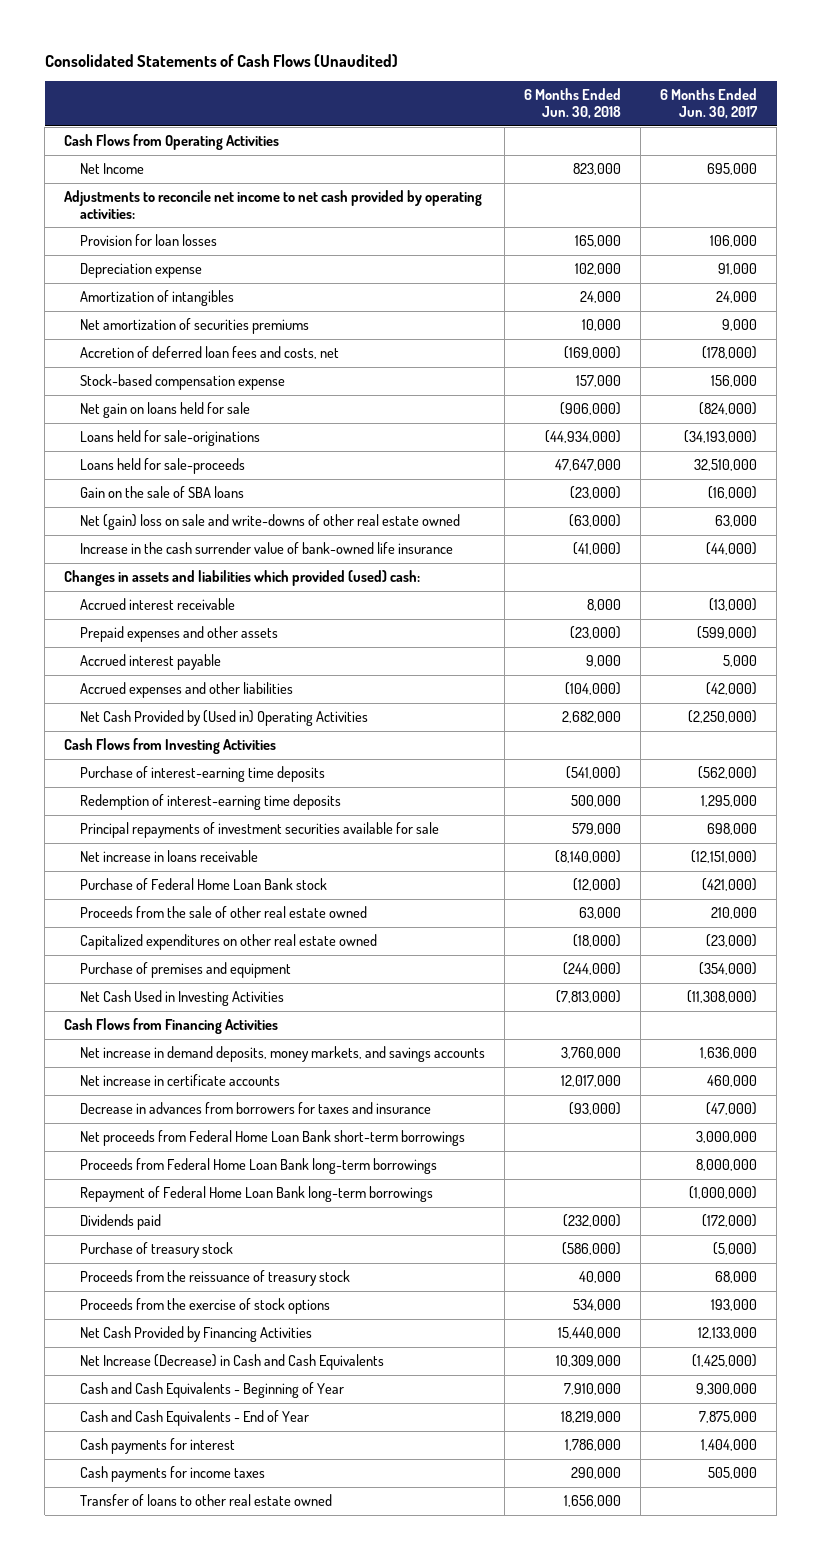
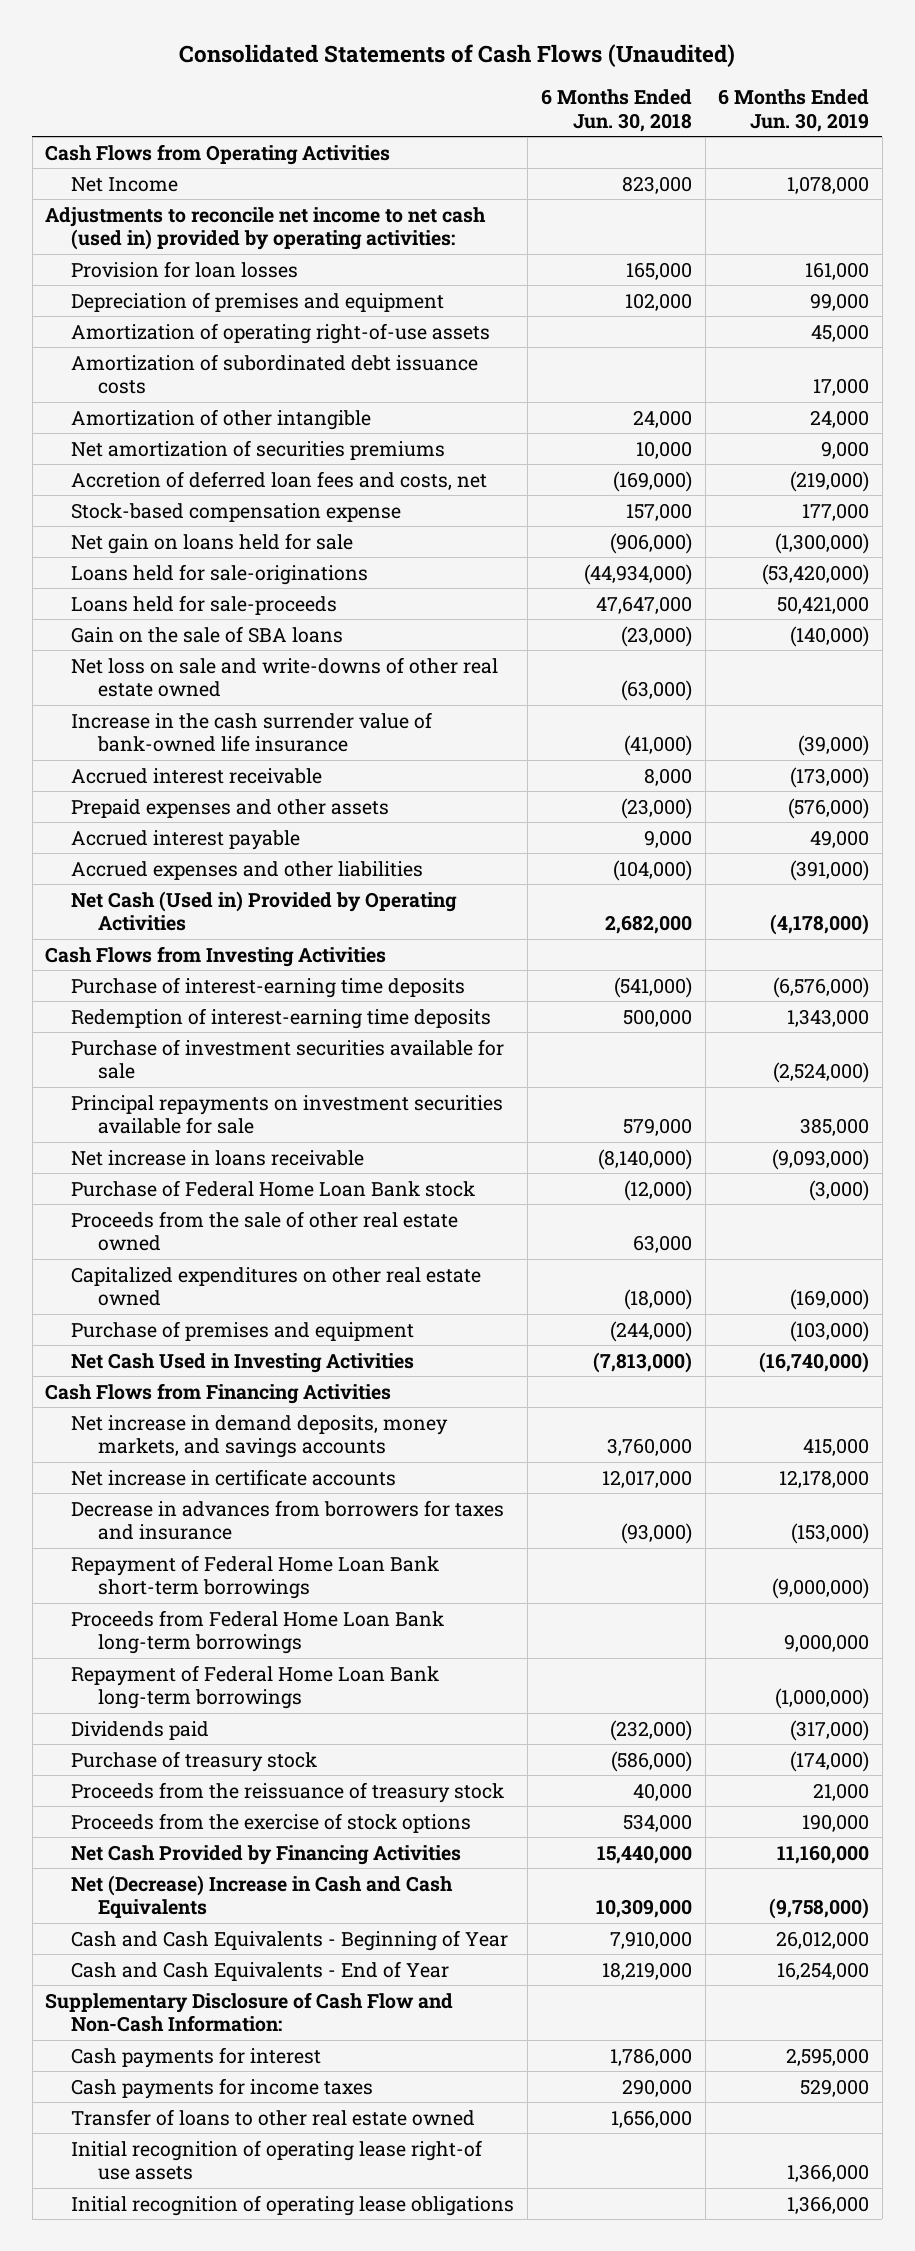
[660,88,759,120] 6 Months Ended Jun. 30, 2017 -> none
none -> [718,89,870,132] 6 Months Ended Jun. 30, 2019
[64,190,483,219] Adjustments to reconcile net income to net cash provided by operating activities: -> [45,206,487,251] Adjustments to reconcile net income to net cash (used in) provided by operating activities:
[79,263,202,279] Depreciation expense -> [71,291,445,312] Depreciation of premises and equipment
none -> [71,322,491,344] Amortization of operating right-of-use assets
none -> [71,353,479,395] Amortization of subordinated debt issuance costs
[79,290,234,307] Amortization of intangibles -> [71,408,372,430] Amortization of other intangible
[79,514,460,531] Net (gain) loss on sale and write-downs of other real estate owned -> [71,656,499,698] Net loss on sale and write-downs of other real estate owned
[64,570,421,587] Changes in assets and liabilities which provided (used) cash: -> none
[79,710,368,727] Net Cash Provided by (Used in) Operating Activities -> [71,890,458,932] Net Cash (Used in) Provided by Operating Activities
none -> [71,1038,505,1080] Purchase of investment securities available for sale
[79,822,439,839] Principal repayments of investment securities available for sale -> [71,1094,504,1135] Principal repayments on investment securities available for sale
[79,1130,465,1147] Net proceeds from Federal Home Loan Bank short-term borrowings -> [71,1554,440,1600] Repayment of Federal Home Loan Bank short-term borrowings
[79,1354,384,1371] Net Increase (Decrease) in Cash and Cash Equivalents -> [71,1874,454,1919] Net (Decrease) Increase in Cash and Cash Equivalents
none -> [45,1991,454,2033] Supplementary Disclosure of Cash Flow and Non-Cash Information:
none -> [71,2139,483,2181] Initial recognition of operating lease right-of use assets
none -> [71,2194,515,2216] Initial recognition of operating lease obligations

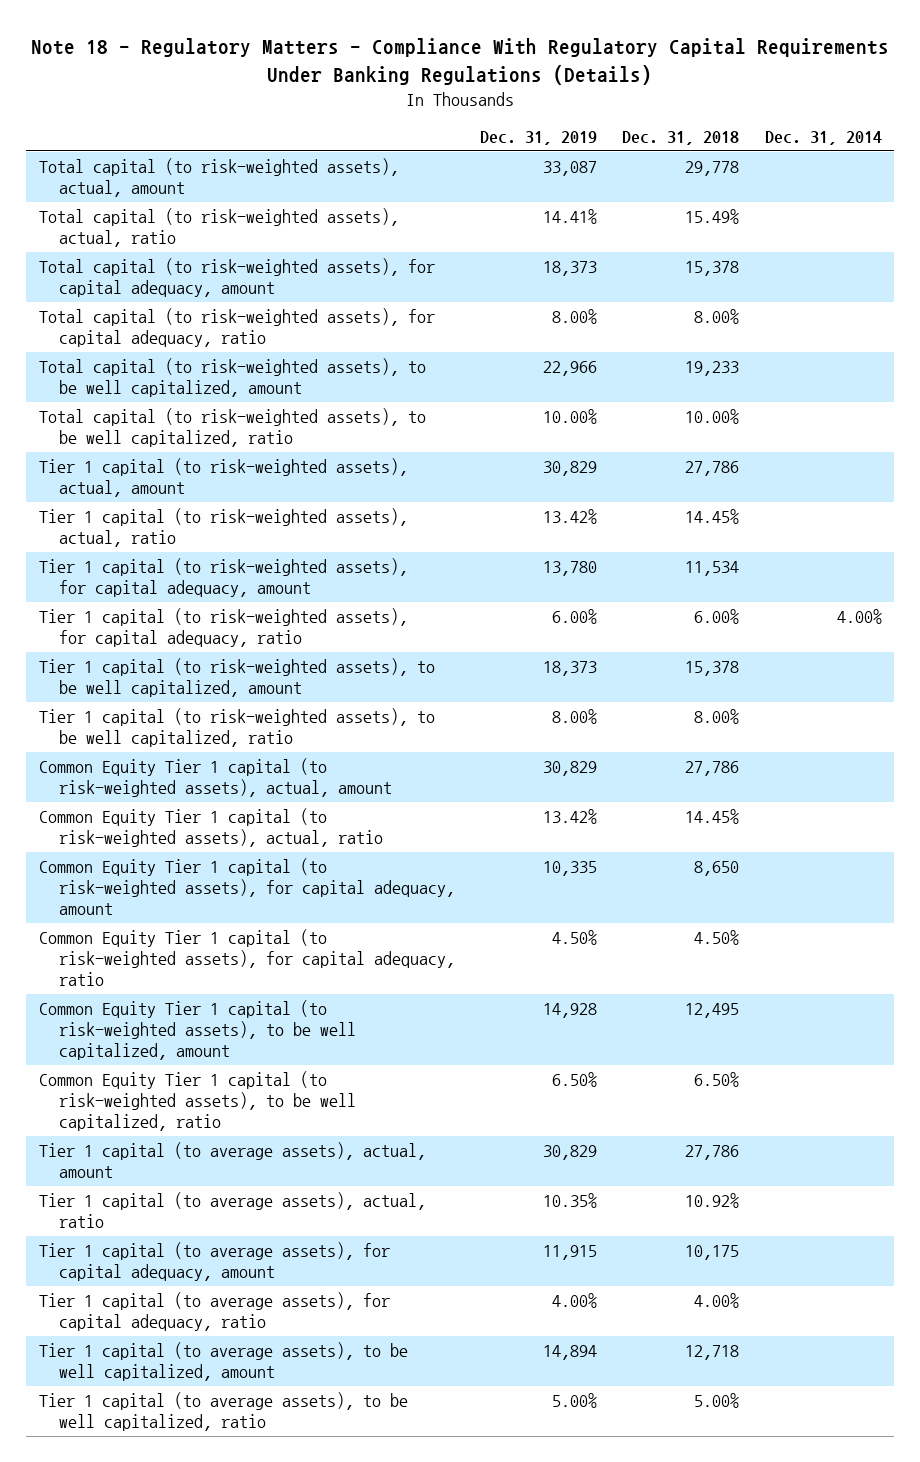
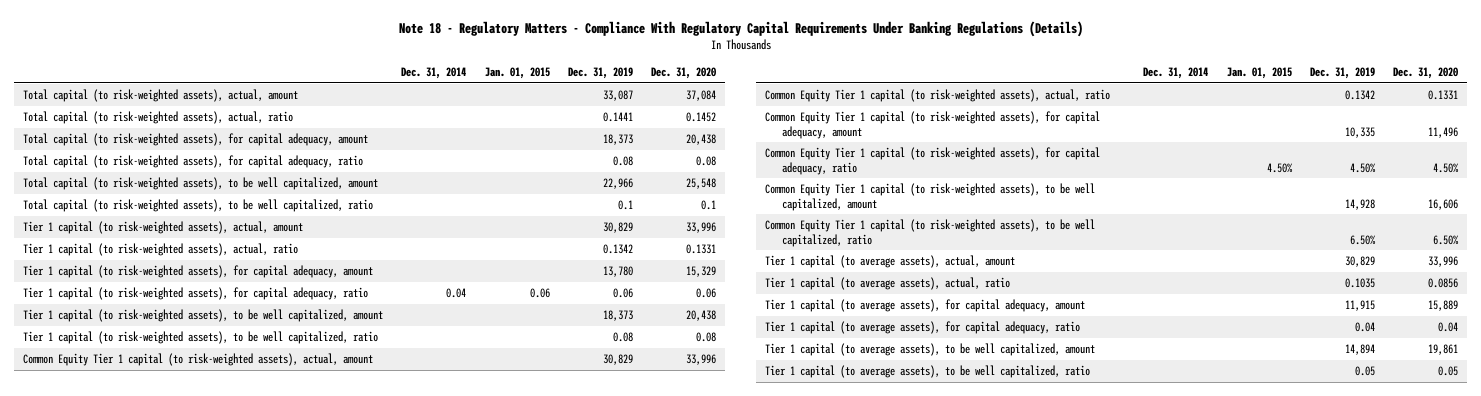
[622,131,740,146] Dec. 31, 2018 -> none
none -> [484,67,550,80] Jan. 01, 2015
none -> [651,67,717,80] Dec. 31, 2020
[543,208,598,224] 14.41% -> [602,112,633,123] 0.1441
[552,308,598,324] 8.00% -> [612,156,633,167] 0.08
[543,408,598,424] 10.00% -> [617,200,633,211] 0.1
[543,508,598,524] 13.42% -> [602,244,633,255] 0.1342
[552,608,598,624] 6.00% -> [612,288,633,299] 0.06
[836,608,882,624] 4.00% -> [446,288,467,299] 0.04
[552,708,598,724] 8.00% -> [612,332,633,343] 0.08
[543,808,598,824] 13.42% -> [1344,90,1375,101] 0.1342
[543,1192,598,1208] 10.35% -> [1344,278,1375,289] 0.1035
[552,1292,598,1308] 4.00% -> [1354,322,1375,333] 0.04
[552,1392,598,1408] 5.00% -> [1354,366,1375,377] 0.05

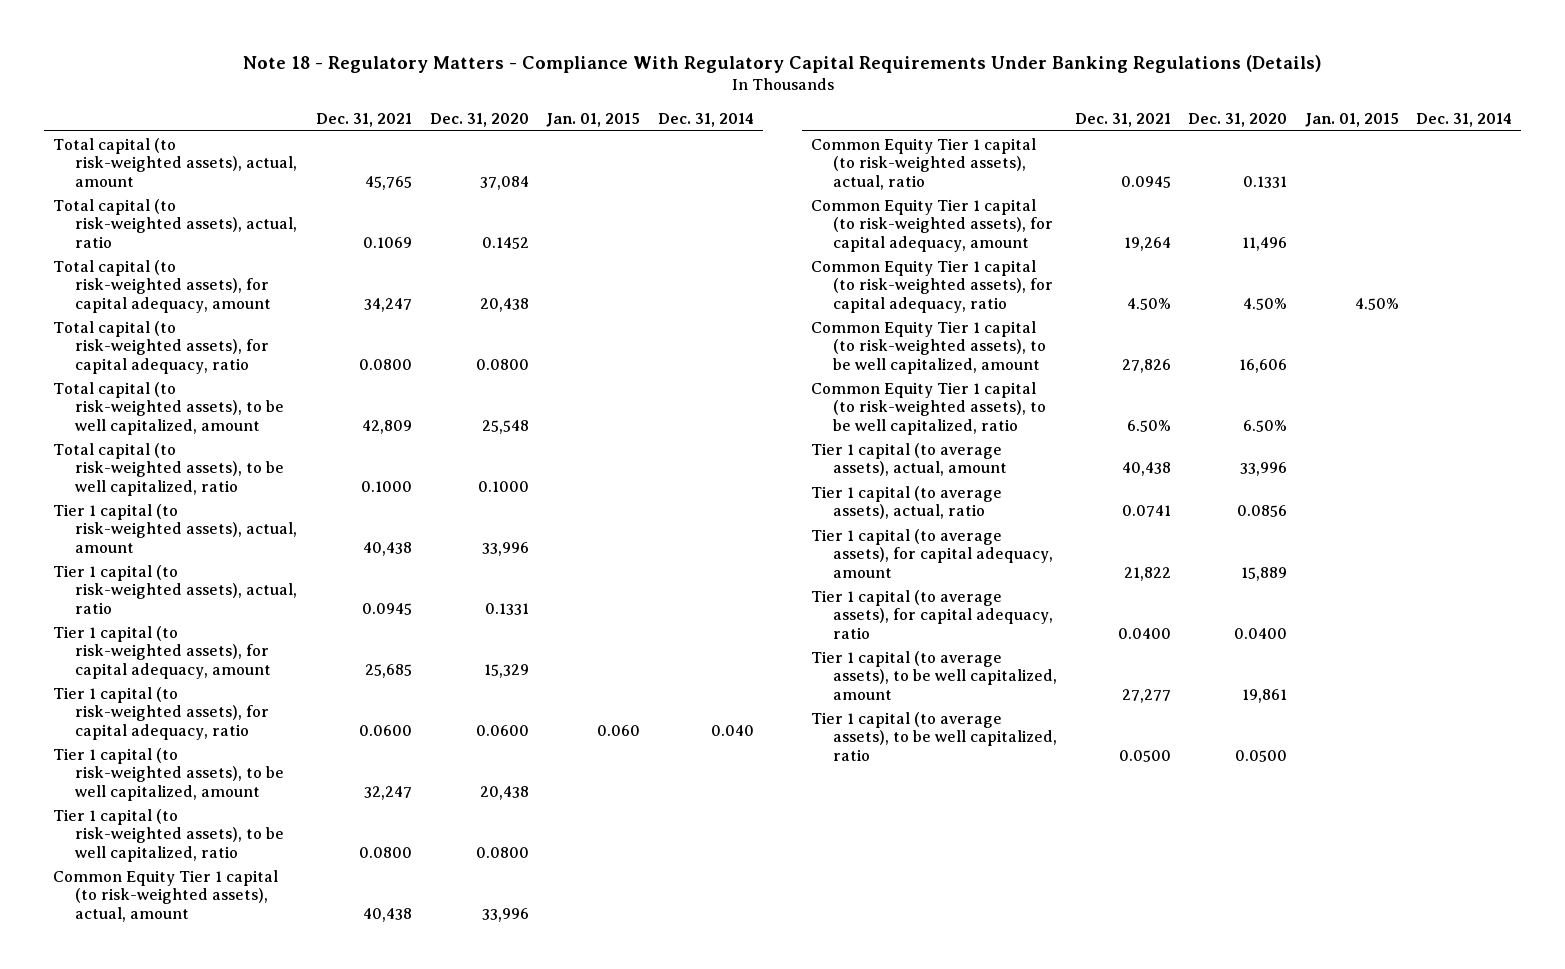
[567,67,633,80] Dec. 31, 2019 -> none
none -> [316,112,413,127] Dec. 31, 2021
[696,156,717,167] 0.08 -> [475,358,529,370] 0.0800
[701,200,717,211] 0.1 -> [477,480,529,492] 0.1000
[446,288,467,299] 0.04 -> [710,724,754,736] 0.040
[529,288,550,299] 0.06 -> [597,724,641,736] 0.060
[696,288,717,299] 0.06 -> [475,724,529,736] 0.0600
[696,332,717,343] 0.08 -> [475,846,529,858] 0.0800
[1438,322,1459,333] 0.04 -> [1234,627,1288,639] 0.0400
[1438,366,1459,377] 0.05 -> [1235,749,1288,762] 0.0500

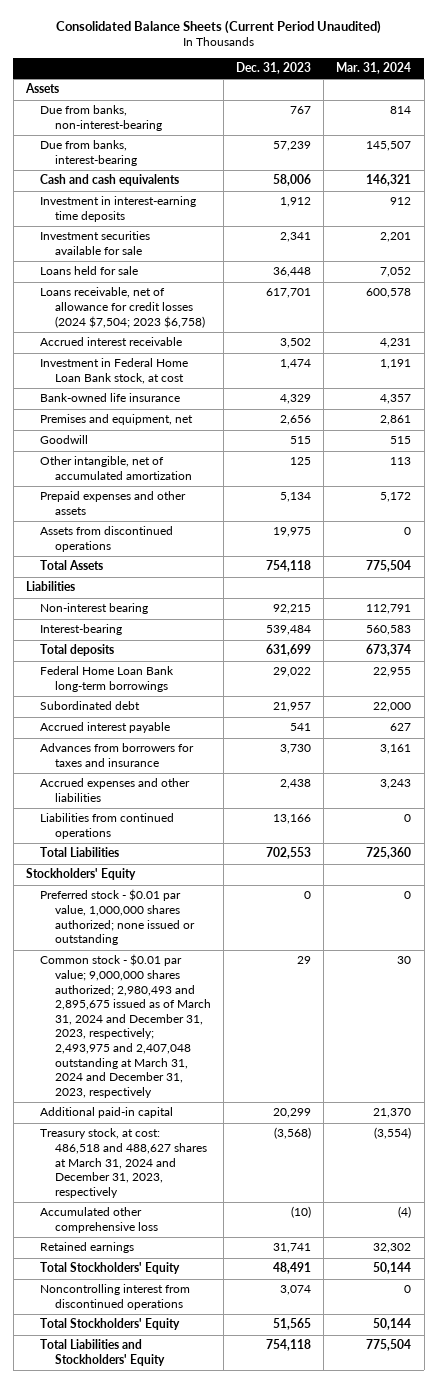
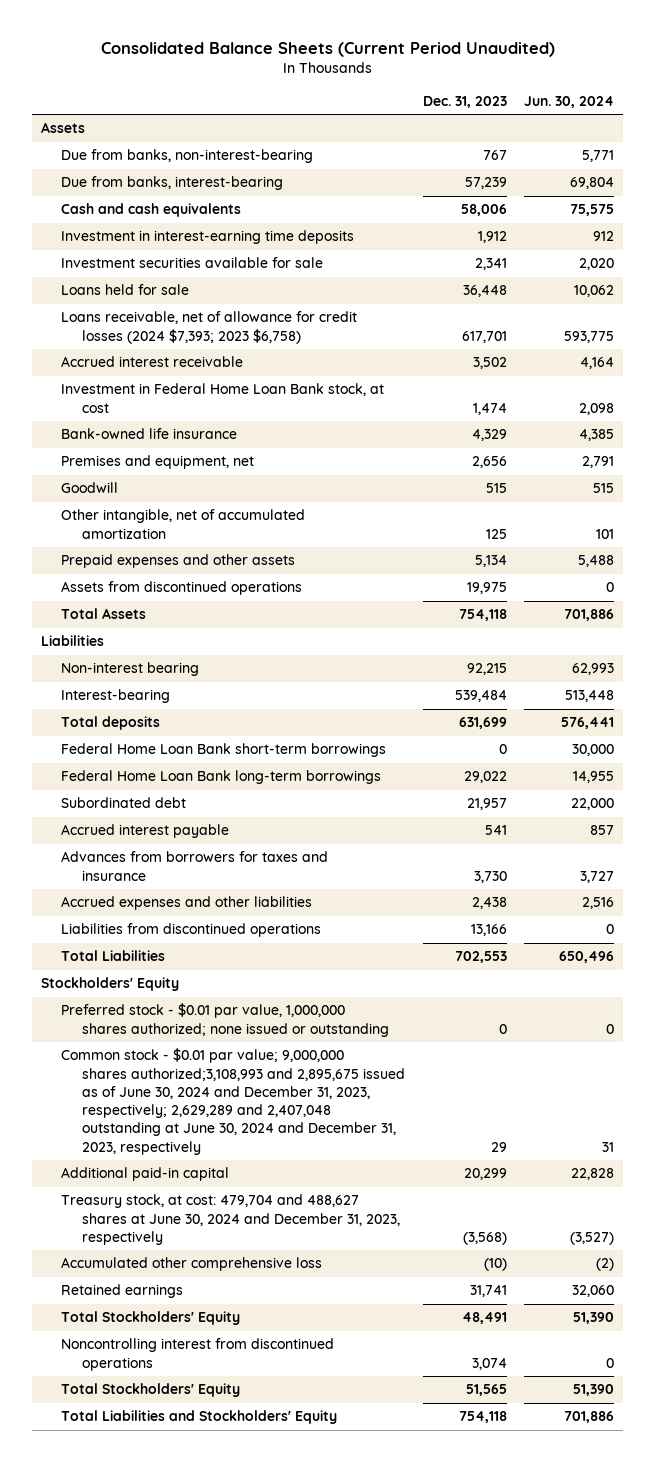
[336,62,412,75] Mar. 31, 2024 -> none
none -> [524,95,615,108] Jun. 30, 2024
[40,287,205,328] Loans receivable, net of allowance for credit losses (2024 $7,504; 2023 $6,758) -> [61,311,358,344] Loans receivable, net of allowance for credit losses (2024 $7,393; 2023 $6,758)
none -> [61,743,387,758] Federal Home Loan Bank short-term borrowings
[40,813,175,840] Liabilities from continued operations -> [61,923,322,938] Liabilities from discontinued operations
[40,954,211,1098] Common stock - $0.01 par value; 9,000,000 shares authorized; 2,980,493 and 2,895,675 issued as of March 31, 2024 and December 31, 2023, respectively; 2,493,975 and 2,407,048 outstanding at March 31, 2024 and December 31, 2023, respectively -> [61,1048,406,1155] Common stock - $0.01 par value; 9,000,000 shares authorized;3,108,993 and 2,895,675 issued as of June 30, 2024 and December 31, 2023, respectively; 2,629,289 and 2,407,048 outstanding at June 30, 2024 and December 31, 2023, respectively
[40,1128,207,1198] Treasury stock, at cost: 486,518 and 488,627 shares at March 31, 2024 and December 31, 2023, respectively -> [61,1194,401,1245] Treasury stock, at cost: 479,704 and 488,627 shares at June 30, 2024 and December 31, 2023, respectively

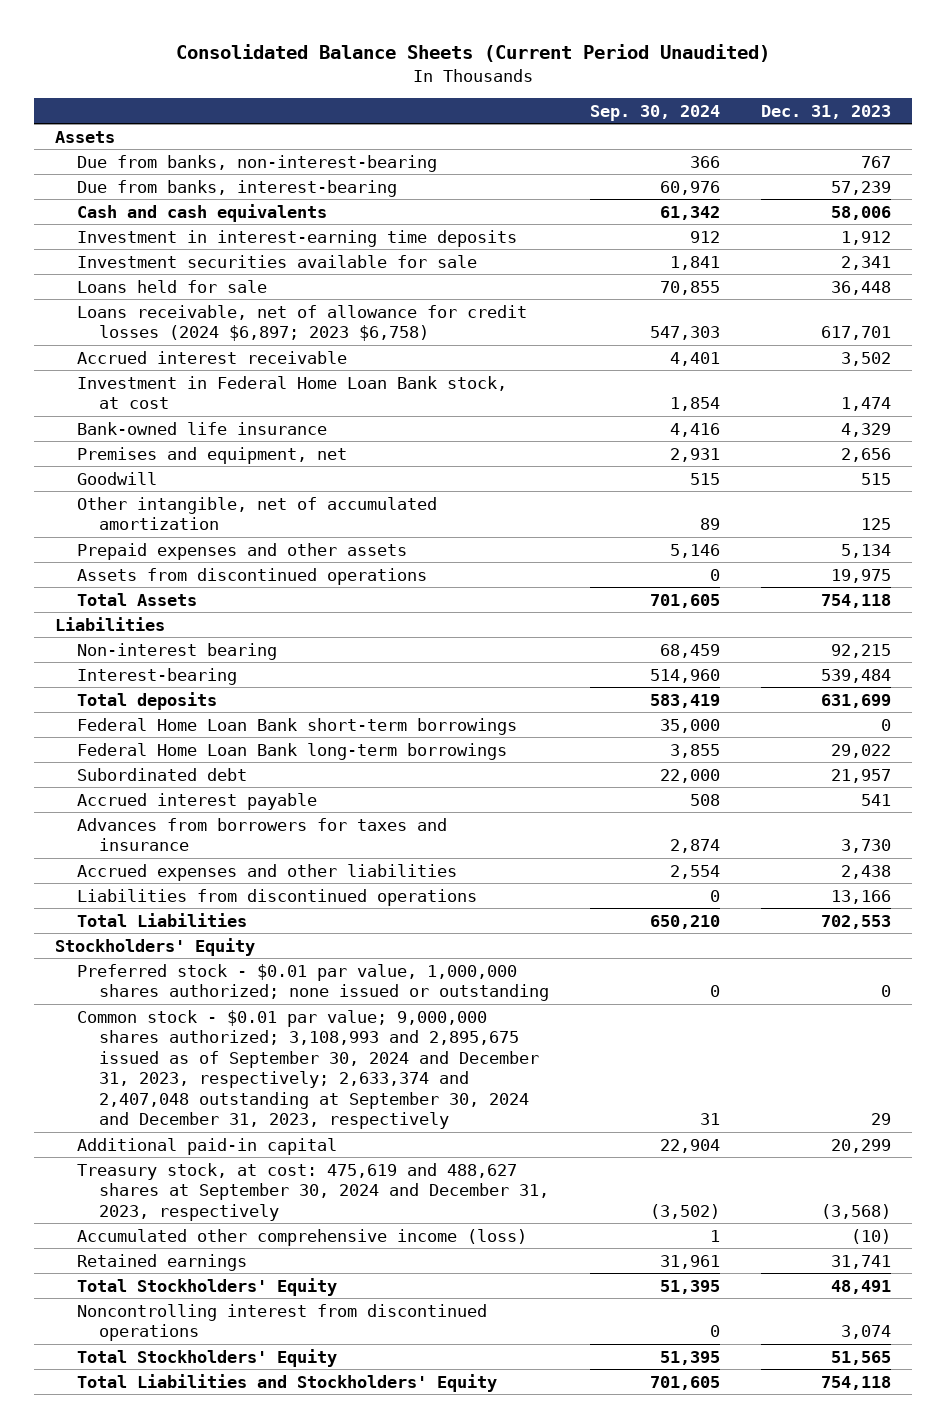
[524,95,615,108] Jun. 30, 2024 -> none
none -> [590,104,721,121] Sep. 30, 2024
[61,311,358,344] Loans receivable, net of allowance for credit losses (2024 $7,393; 2023 $6,758) -> [76,304,527,342] Loans receivable, net of allowance for credit losses (2024 $6,897; 2023 $6,758)
[61,1048,406,1155] Common stock - $0.01 par value; 9,000,000 shares authorized;3,108,993 and 2,895,675 issued as of June 30, 2024 and December 31, 2023, respectively; 2,629,289 and 2,407,048 outstanding at June 30, 2024 and December 31, 2023, respectively -> [76,1009,540,1130] Common stock - $0.01 par value; 9,000,000 shares authorized; 3,108,993 and 2,895,675 issued as of September 30, 2024 and December 31, 2023, respectively; 2,633,374 and 2,407,048 outstanding at September 30, 2024 and December 31, 2023, respectively
[61,1194,401,1245] Treasury stock, at cost: 479,704 and 488,627 shares at June 30, 2024 and December 31, 2023, respectively -> [76,1162,550,1221] Treasury stock, at cost: 475,619 and 488,627 shares at September 30, 2024 and December 31, 2023, respectively
[61,1257,323,1272] Accumulated other comprehensive loss -> [76,1228,527,1246] Accumulated other comprehensive income (loss)

